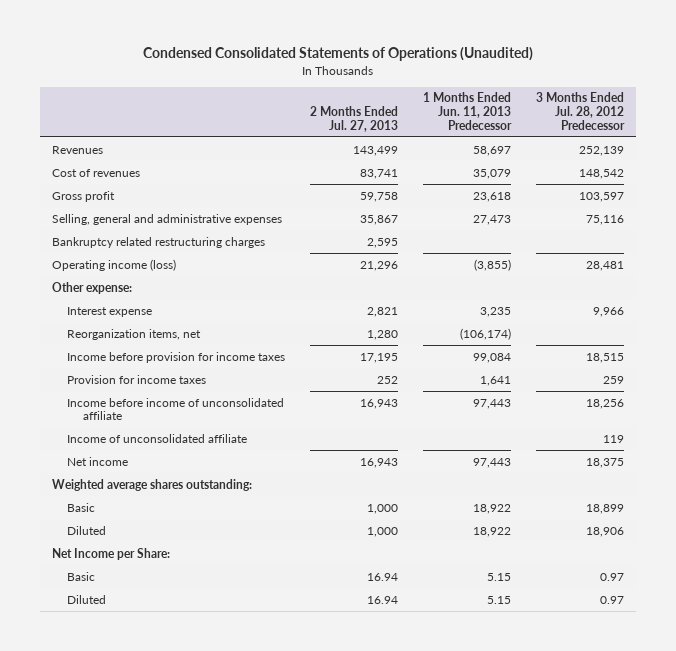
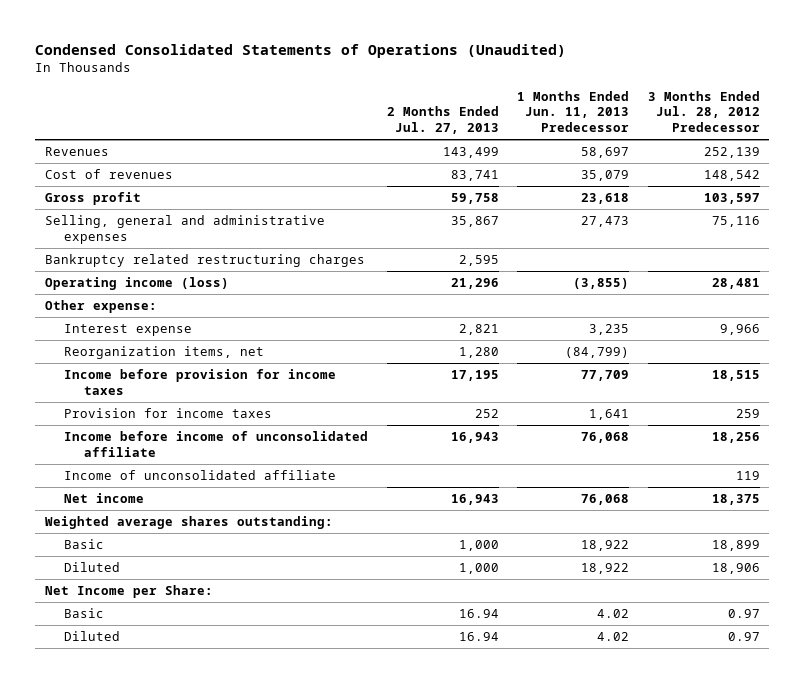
[460,327,512,340] (106,174) -> [565,346,630,358] (84,799)
[473,352,512,363] 99,084 -> [581,369,630,381] 77,709
[473,398,512,409] 97,443 -> [581,431,630,443] 76,068
[473,457,512,468] 97,443 -> [581,493,630,505] 76,068
[487,572,512,581] 5.15 -> [597,608,630,618] 4.02
[487,595,512,604] 5.15 -> [597,631,630,641] 4.02

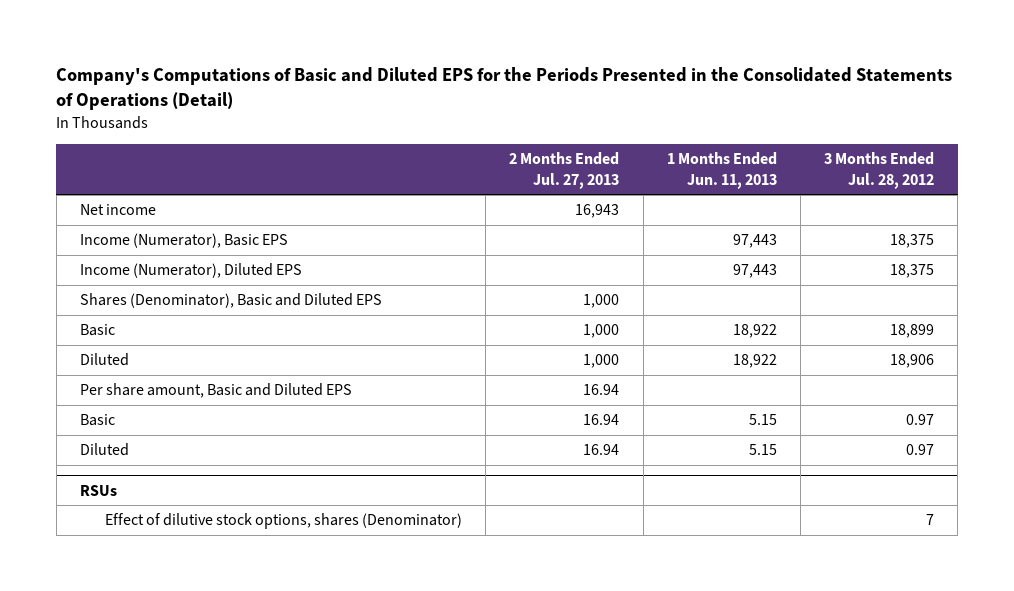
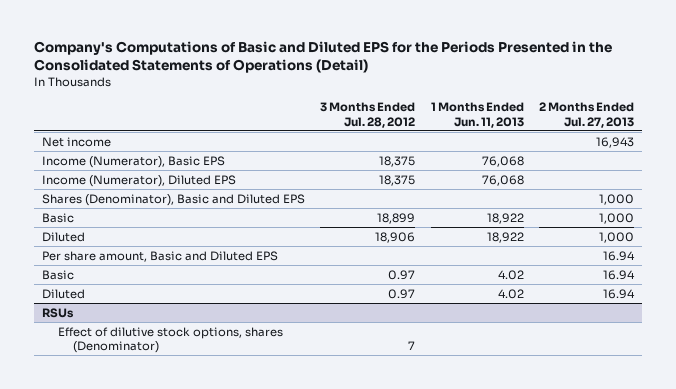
[732,234,777,249] 97,443 -> [481,155,524,167] 76,068
[732,264,777,279] 97,443 -> [481,174,524,186] 76,068
[748,414,777,426] 5.15 -> [497,269,524,280] 4.02
[748,444,777,456] 5.15 -> [497,288,524,299] 4.02

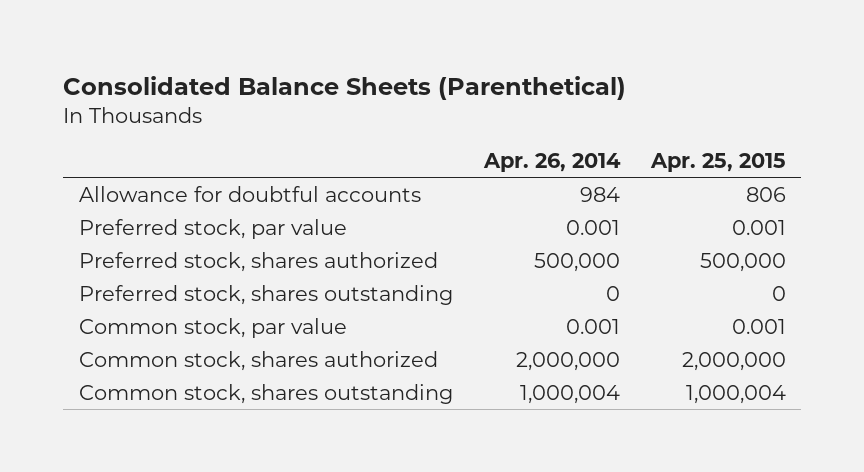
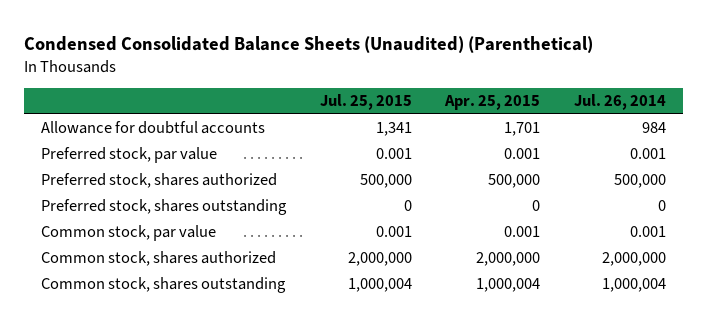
[63,76,627,101] Consolidated Balance Sheets (Parenthetical) -> [24,35,594,53] Condensed Consolidated Balance Sheets (Unaudited) (Parenthetical)
[482,153,621,173] Apr. 26, 2014 -> none
none -> [319,94,412,111] Jul. 25, 2015
none -> [574,94,667,111] Jul. 26, 2014
[745,186,786,202] 806 -> [504,122,541,137] 1,701

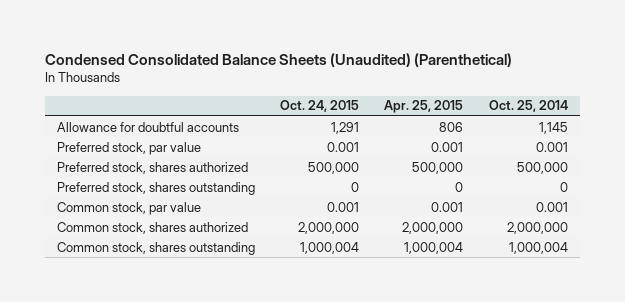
[319,94,412,111] Jul. 25, 2015 -> none
[574,94,667,111] Jul. 26, 2014 -> none
none -> [280,100,360,113] Oct. 24, 2015
none -> [488,100,568,113] Oct. 25, 2014
[504,122,541,137] 1,701 -> [439,121,464,132] 806

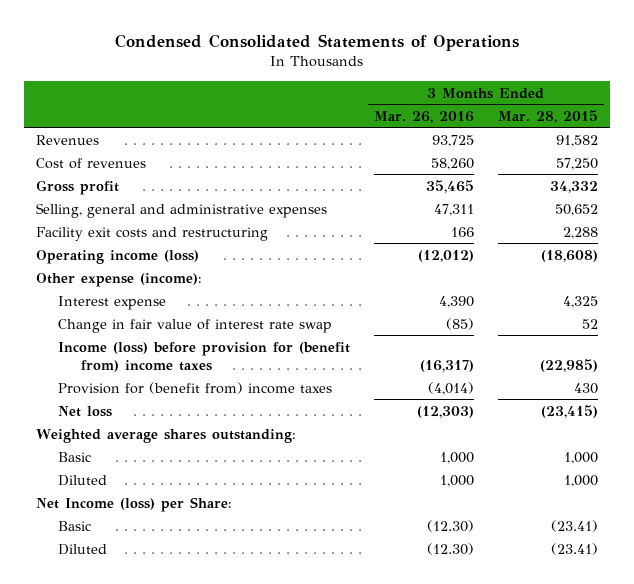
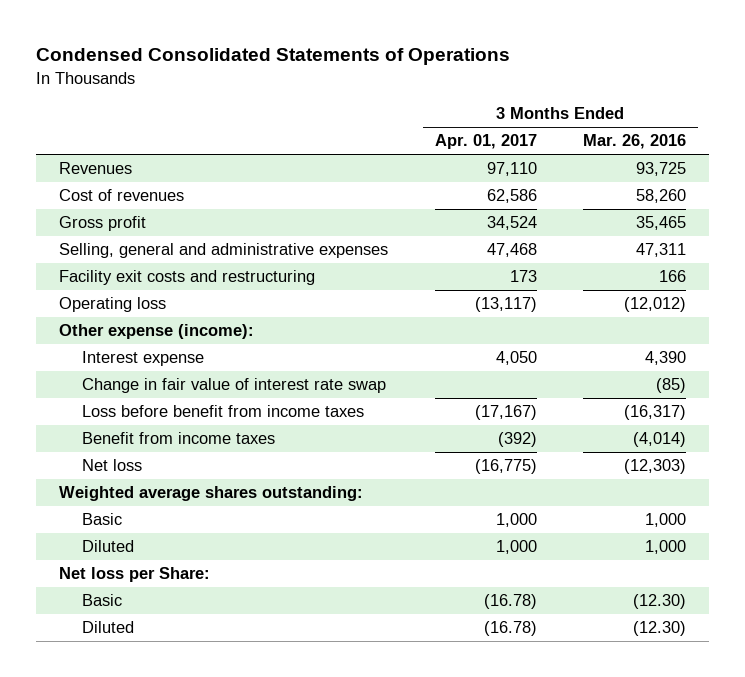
[497,109,598,123] Mar. 28, 2015 -> none
none -> [434,134,537,150] Apr. 01, 2017
[35,249,199,264] Operating income (loss) -> [59,297,167,313] Operating loss
[58,341,351,372] Income (loss) before provision for (benefit from) income taxes -> [81,405,364,418] Loss before benefit from income taxes
[58,381,333,394] Provision for (benefit from) income taxes -> [81,432,275,445] Benefit from income taxes
[35,496,232,512] Net Income (loss) per Share: -> [59,567,211,583] Net loss per Share:

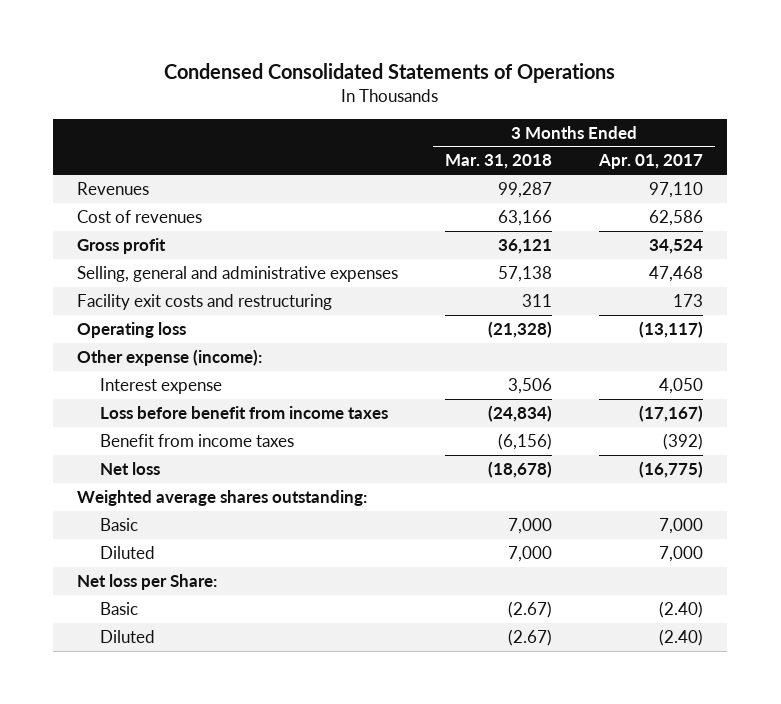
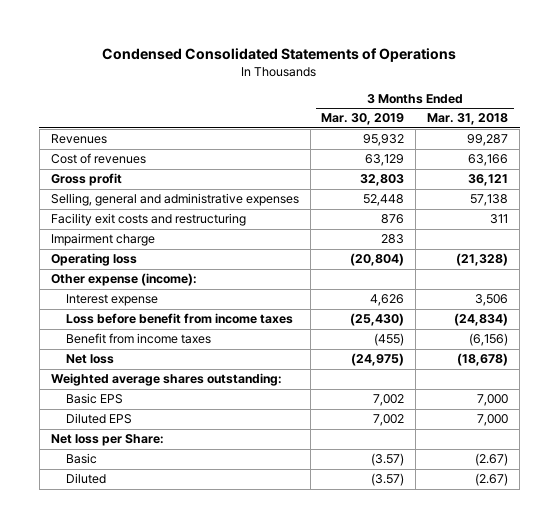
[598,154,704,170] Apr. 01, 2017 -> none
none -> [321,113,405,126] Mar. 30, 2019
none -> [50,233,155,247] Impairment charge
[99,517,138,531] Basic -> [66,393,124,405] Basic EPS
[99,545,155,559] Diluted -> [66,413,133,425] Diluted EPS

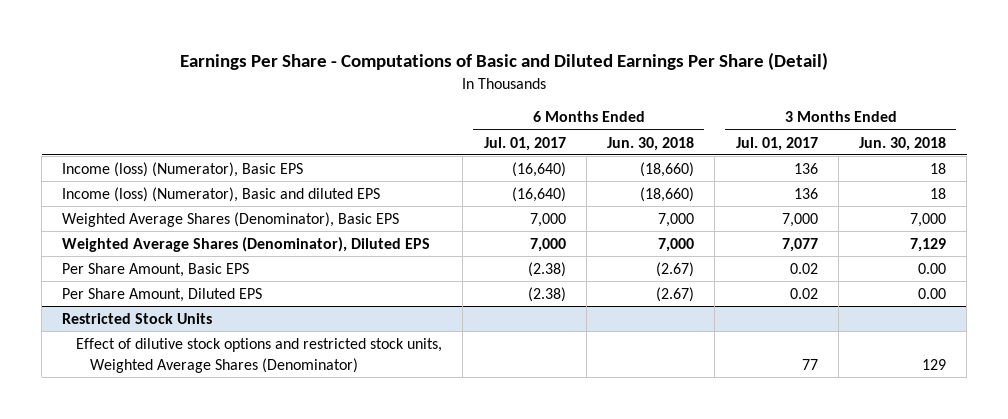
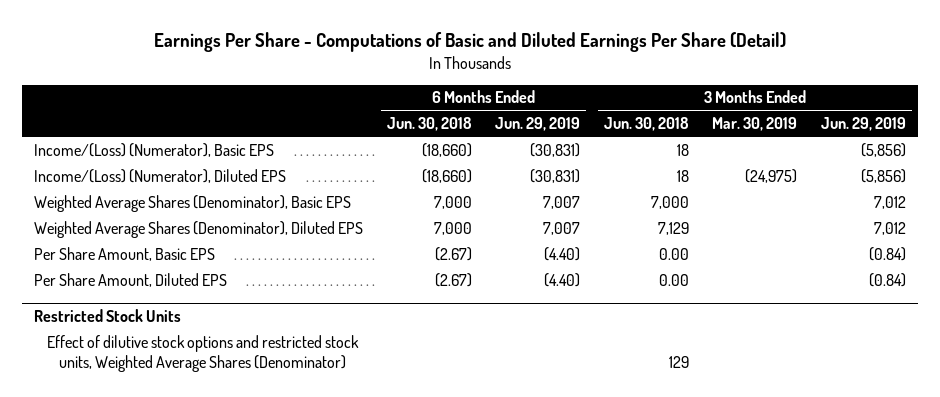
[483,136,566,151] Jul. 01, 2017 -> none
[735,136,818,151] Jul. 01, 2017 -> none
none -> [495,117,581,132] Jun. 29, 2019
none -> [712,117,798,132] Mar. 30, 2019
none -> [820,117,906,132] Jun. 29, 2019
[62,161,304,177] Income (loss) (Numerator), Basic EPS -> [34,142,275,157] Income/(Loss) (Numerator), Basic EPS
[62,186,381,202] Income (loss) (Numerator), Basic and diluted EPS -> [34,168,287,183] Income/(Loss) (Numerator), Diluted EPS

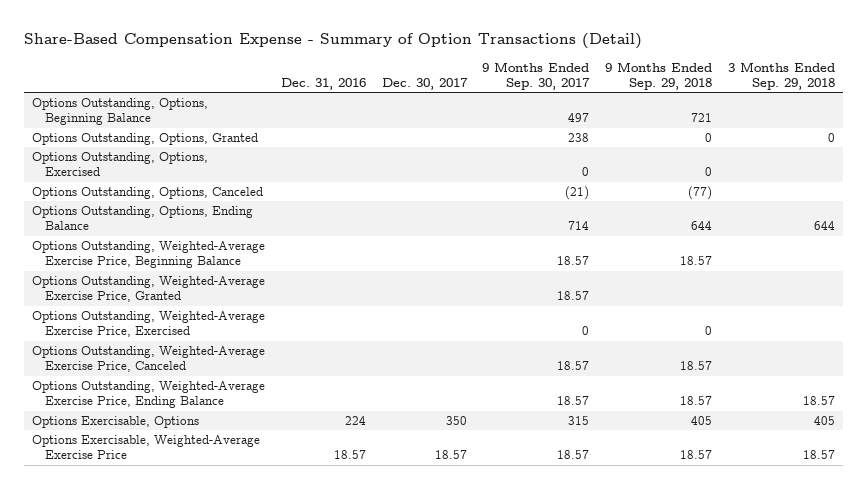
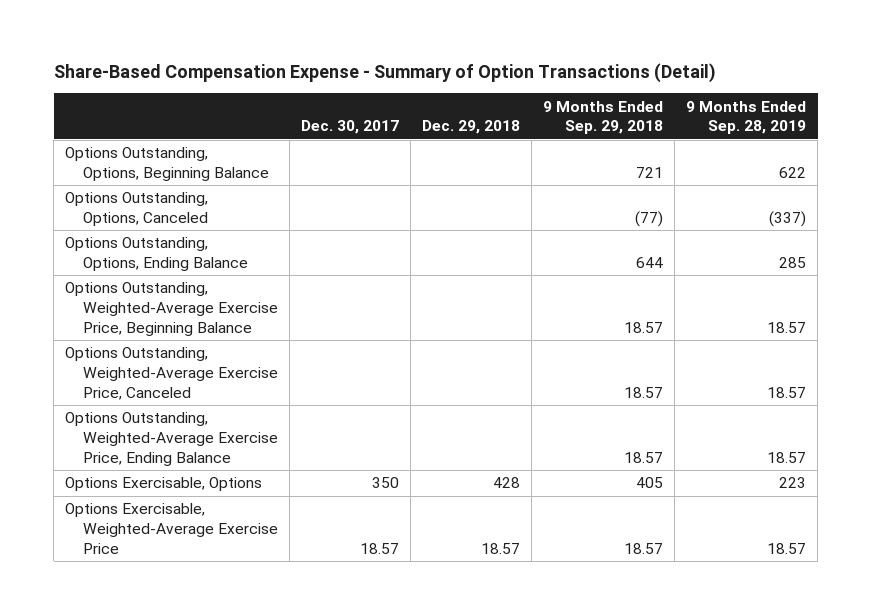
[280,78,366,91] Dec. 31, 2016 -> none
[482,61,591,91] 9 Months Ended Sep. 30, 2017 -> none
[728,61,836,91] 3 Months Ended Sep. 29, 2018 -> none
none -> [422,120,521,135] Dec. 29, 2018
none -> [686,100,807,135] 9 Months Ended Sep. 28, 2019
[31,133,258,146] Options Outstanding, Options, Granted -> none
[31,152,208,177] Options Outstanding, Options, Exercised -> none
[31,276,265,303] Options Outstanding, Weighted-Average Exercise Price, Granted -> none
[31,311,265,338] Options Outstanding, Weighted-Average Exercise Price, Exercised -> none

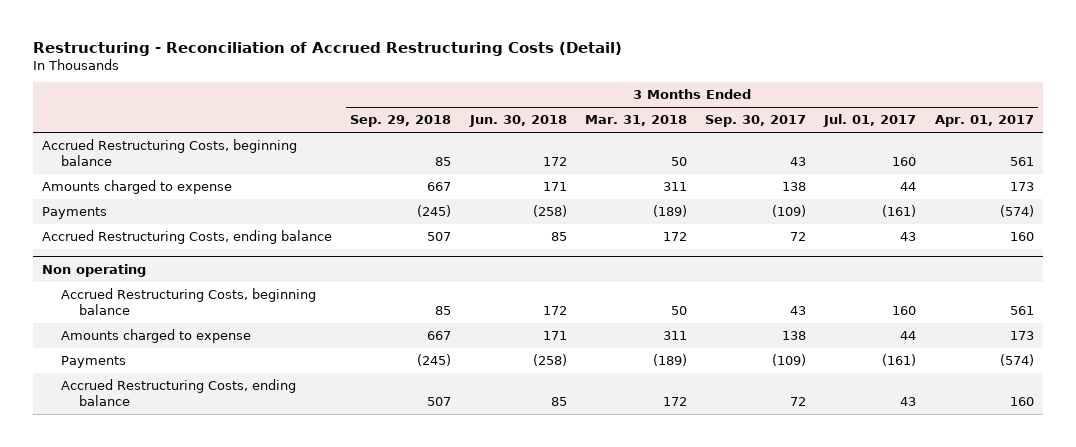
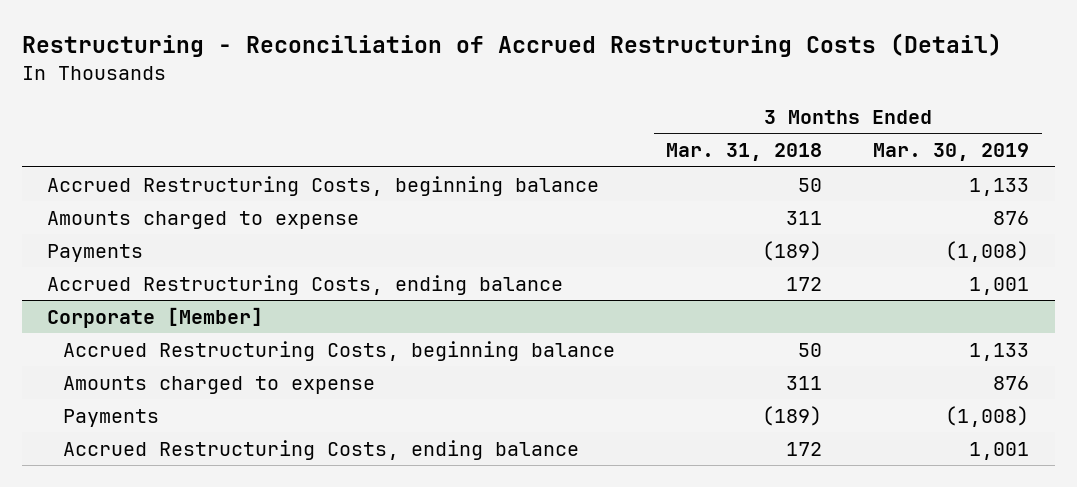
[350,115,452,128] Sep. 29, 2018 -> none
[468,115,567,128] Jun. 30, 2018 -> none
[705,115,807,128] Sep. 30, 2017 -> none
[823,114,917,128] Jul. 01, 2017 -> none
[934,115,1034,128] Apr. 01, 2017 -> none
none -> [873,143,1030,162] Mar. 30, 2019
[42,264,147,278] Non operating -> [47,307,264,329] Corporate [Member]

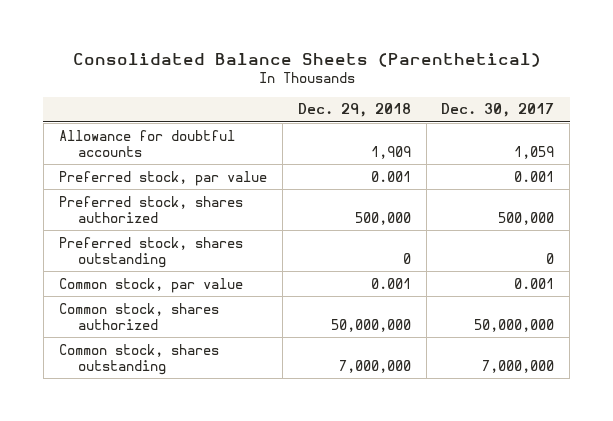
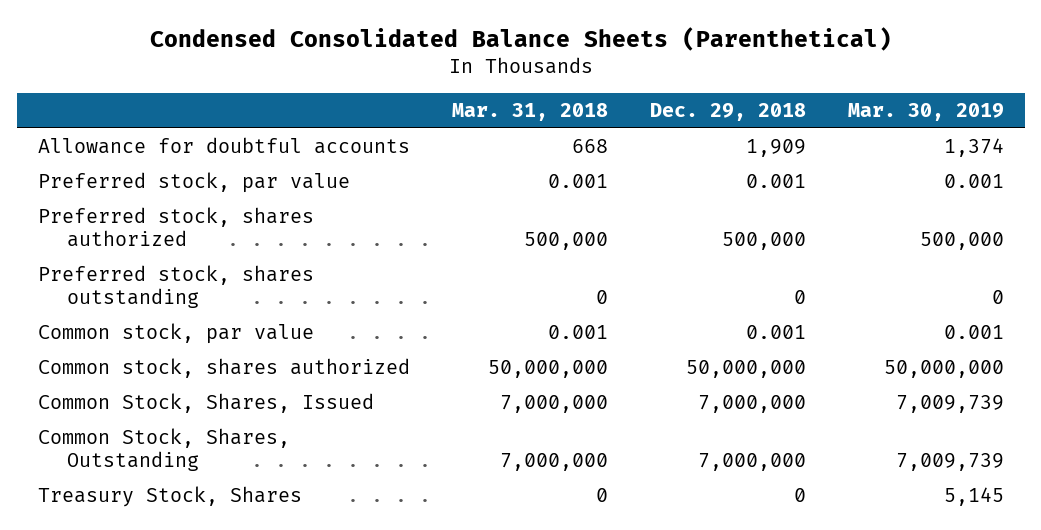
[72,52,541,67] Consolidated Balance Sheets (Parenthetical) -> [149,26,892,51] Condensed Consolidated Balance Sheets (Parenthetical)
[441,103,555,118] Dec. 30, 2017 -> none
none -> [451,102,608,121] Mar. 31, 2018
none -> [847,102,1004,121] Mar. 30, 2019
none -> [37,393,374,414] Common Stock, Shares, Issued
[58,343,219,375] Common stock, shares outstanding -> [37,428,290,472] Common Stock, Shares, Outstanding
none -> [37,486,302,508] Treasury Stock, Shares

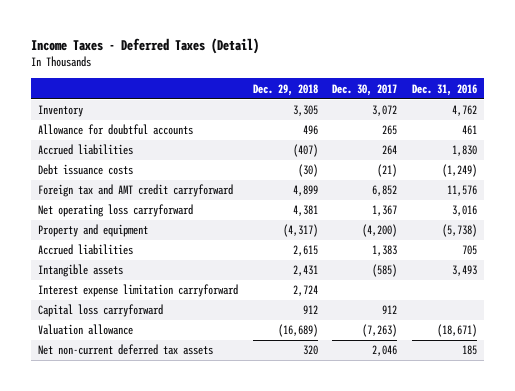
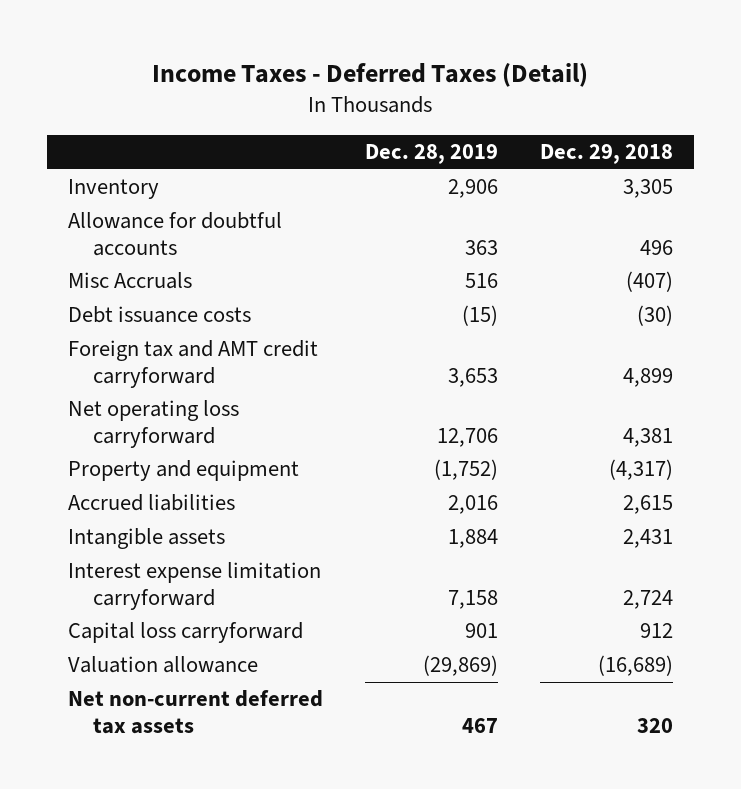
[332,83,398,96] Dec. 30, 2017 -> none
[411,83,477,96] Dec. 31, 2016 -> none
none -> [364,144,498,165] Dec. 28, 2019
[37,144,133,156] Accrued liabilities -> [68,272,193,290] Misc Accruals

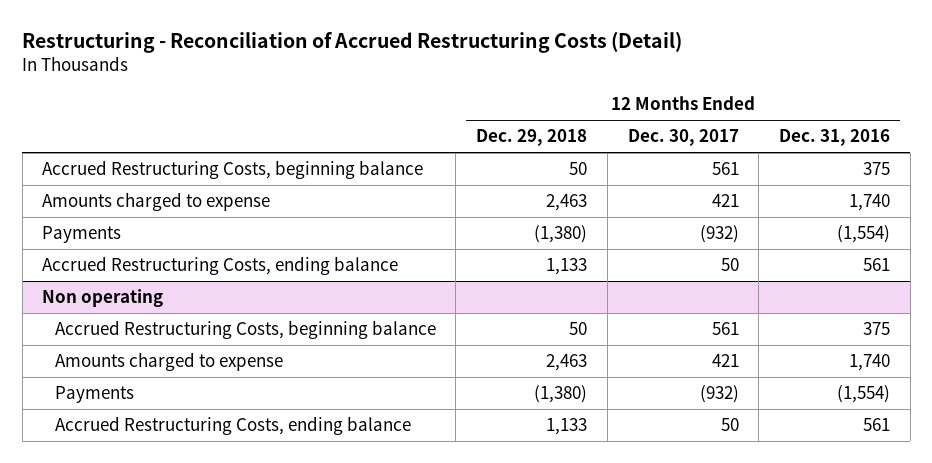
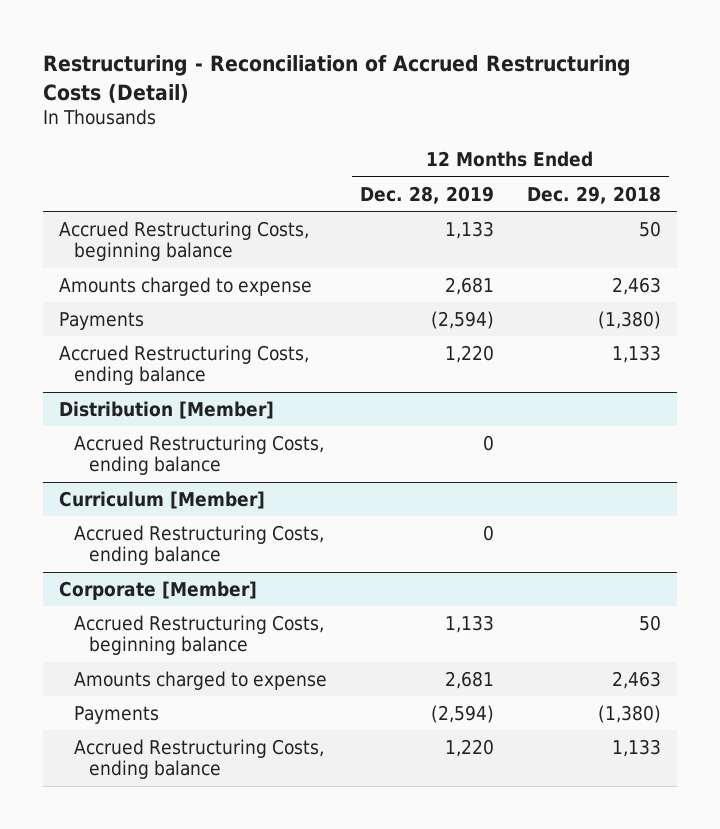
[627,129,739,147] Dec. 30, 2017 -> none
[778,129,890,147] Dec. 31, 2016 -> none
none -> [359,185,494,204] Dec. 28, 2019
none -> [59,400,275,419] Distribution [Member]
none -> [74,434,325,476] Accrued Restructuring Costs, ending balance
none -> [59,490,266,509] Curriculum [Member]
none -> [74,524,325,566] Accrued Restructuring Costs, ending balance
[42,289,164,308] Non operating -> [59,580,258,600] Corporate [Member]

